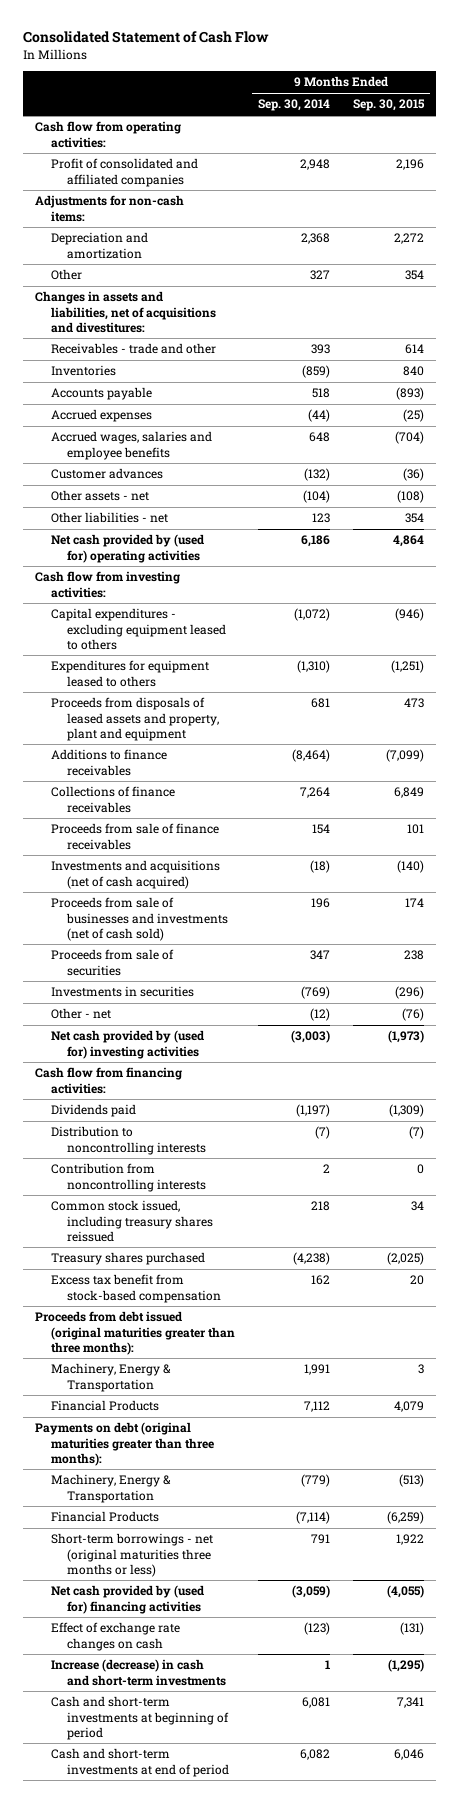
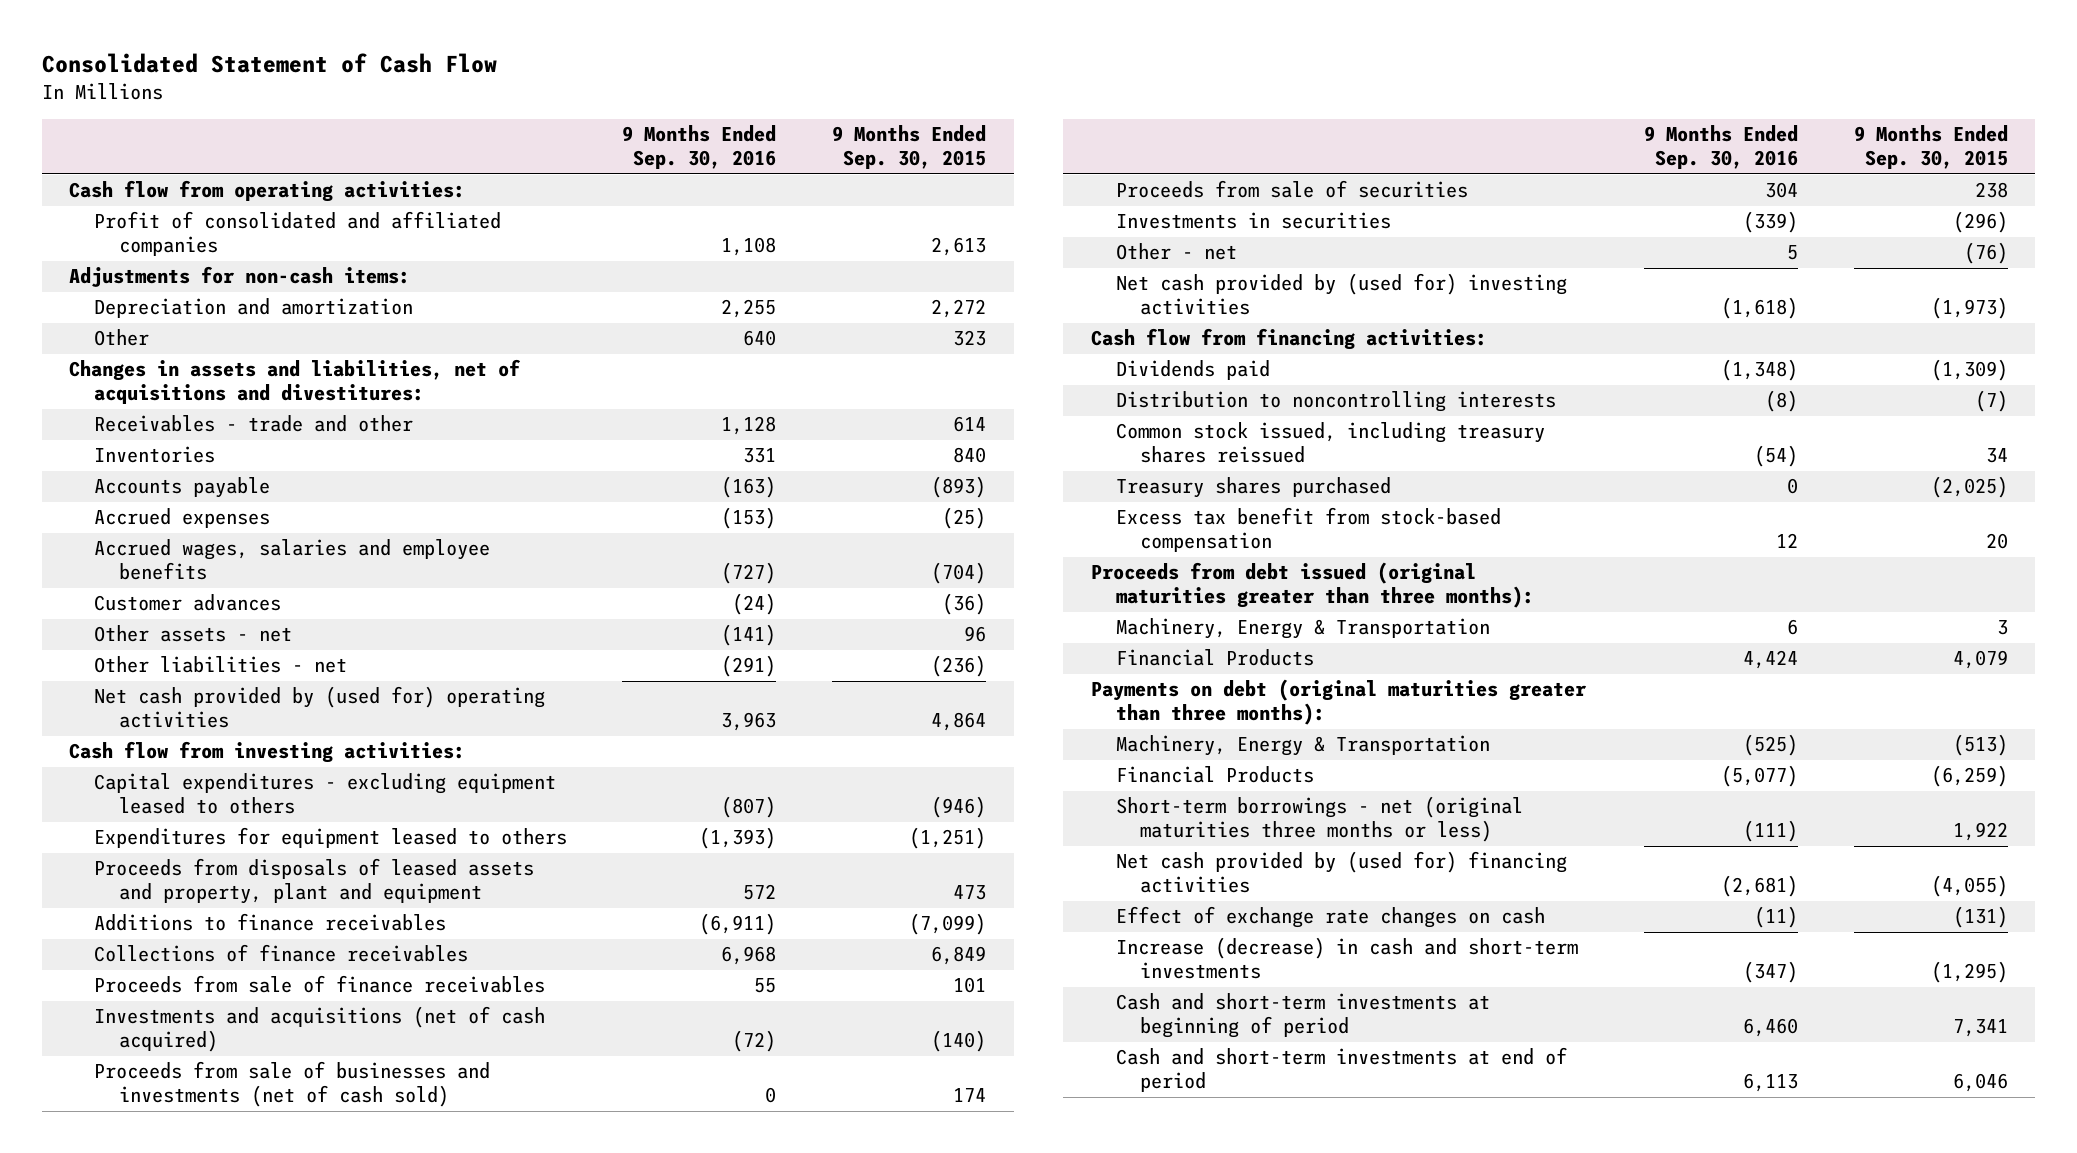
[258,99,331,112] Sep. 30, 2014 -> none
none -> [622,125,777,170] 9 Months Ended Sep. 30, 2016
[396,159,425,171] 2,196 -> [930,237,986,257] 2,613
[405,270,425,281] 354 -> [952,330,986,347] 323
[397,490,425,504] (108) -> [963,626,986,643] 96
[405,513,425,524] 354 -> [930,655,986,678] (236)
[51,1163,207,1192] Contribution from noncontrolling interests -> none

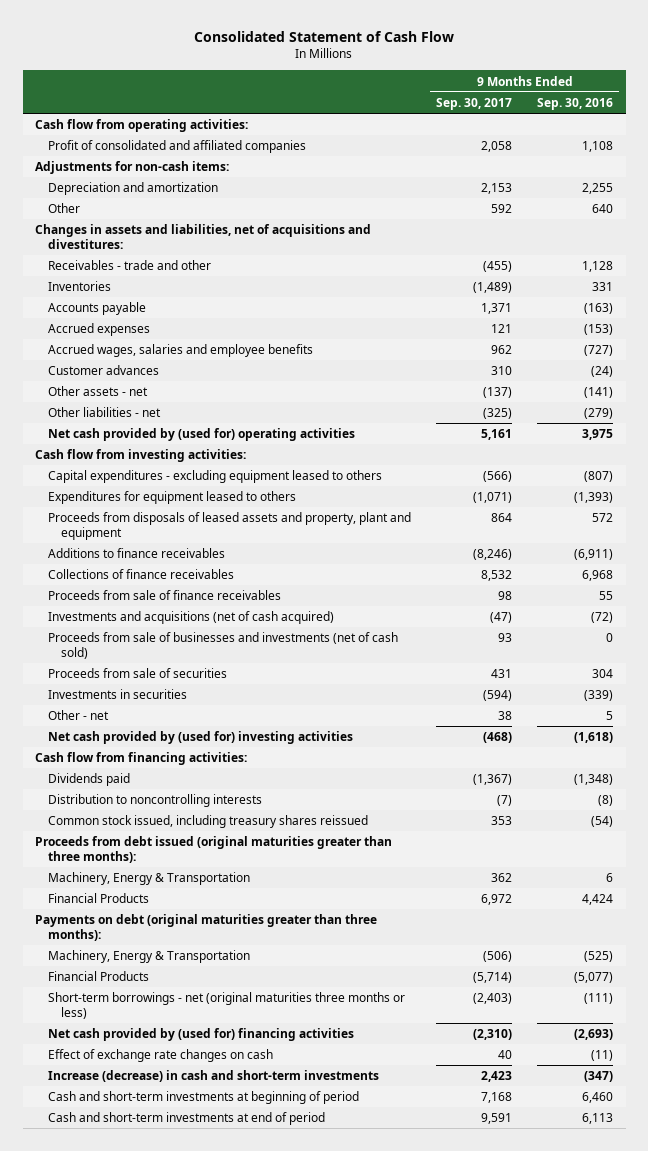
[831,125,986,170] 9 Months Ended Sep. 30, 2015 -> none
none -> [436,98,513,111] Sep. 30, 2017
[721,655,777,678] (291) -> [584,408,614,420] (279)
[721,712,777,732] 3,963 -> [582,429,614,441] 3,975
[1115,477,1391,499] Treasury shares purchased -> none
[1115,507,1501,553] Excess tax benefit from stock-based compensation -> none
[1721,875,1799,898] (2,681) -> [574,1029,614,1041] (2,693)

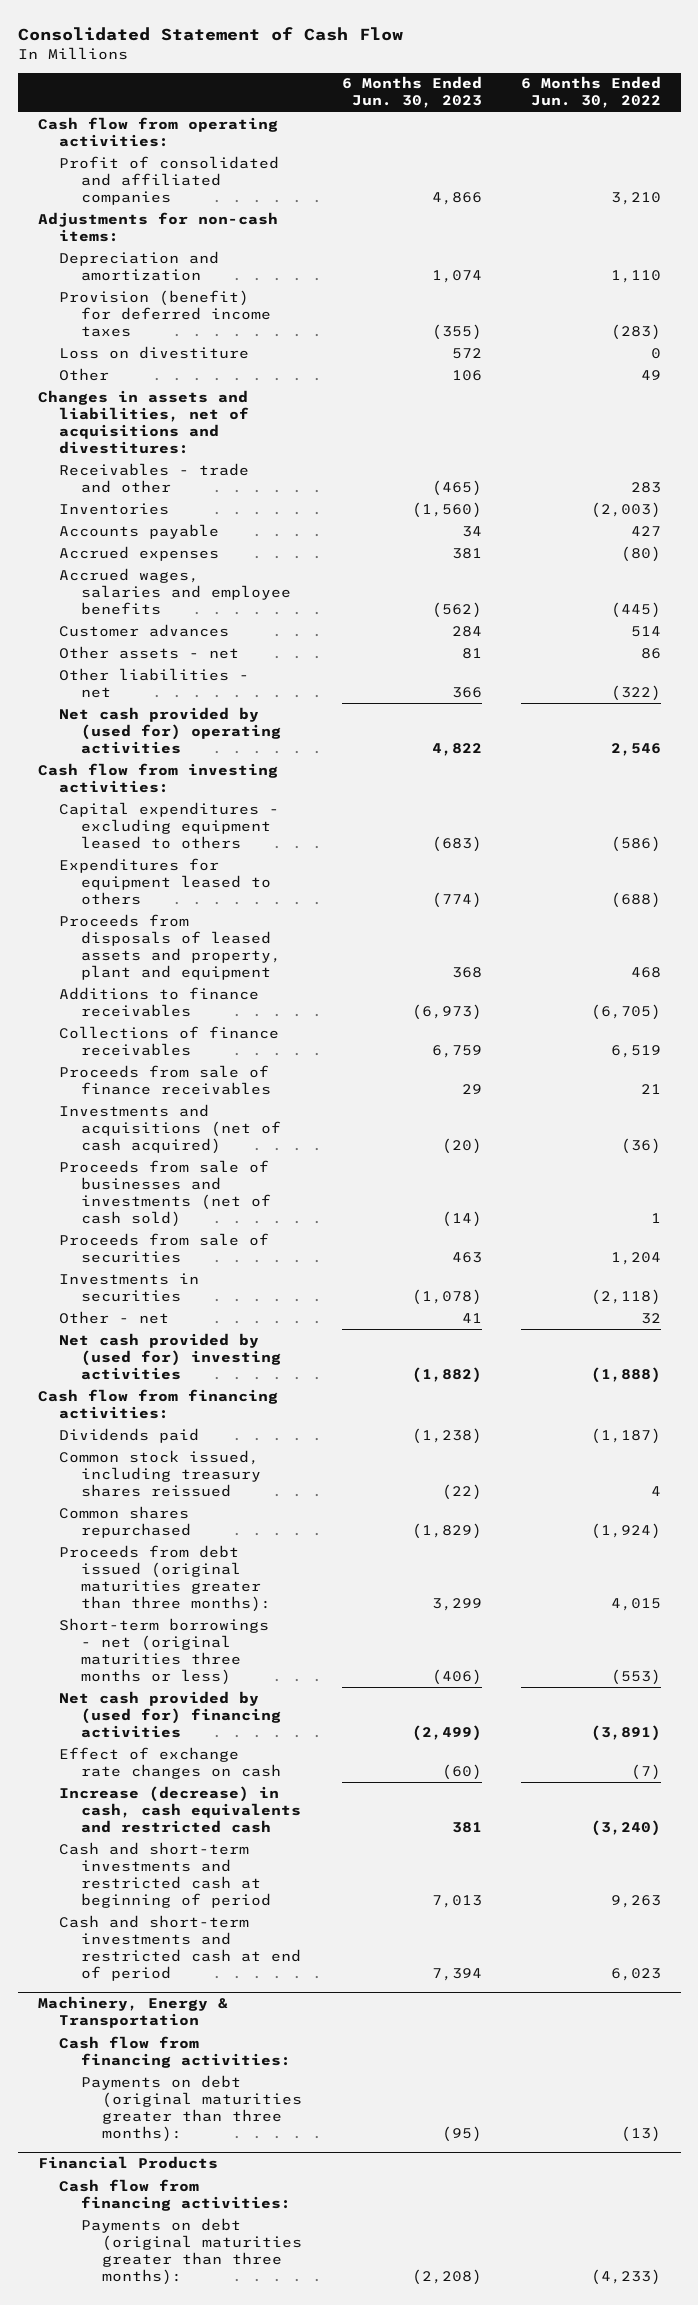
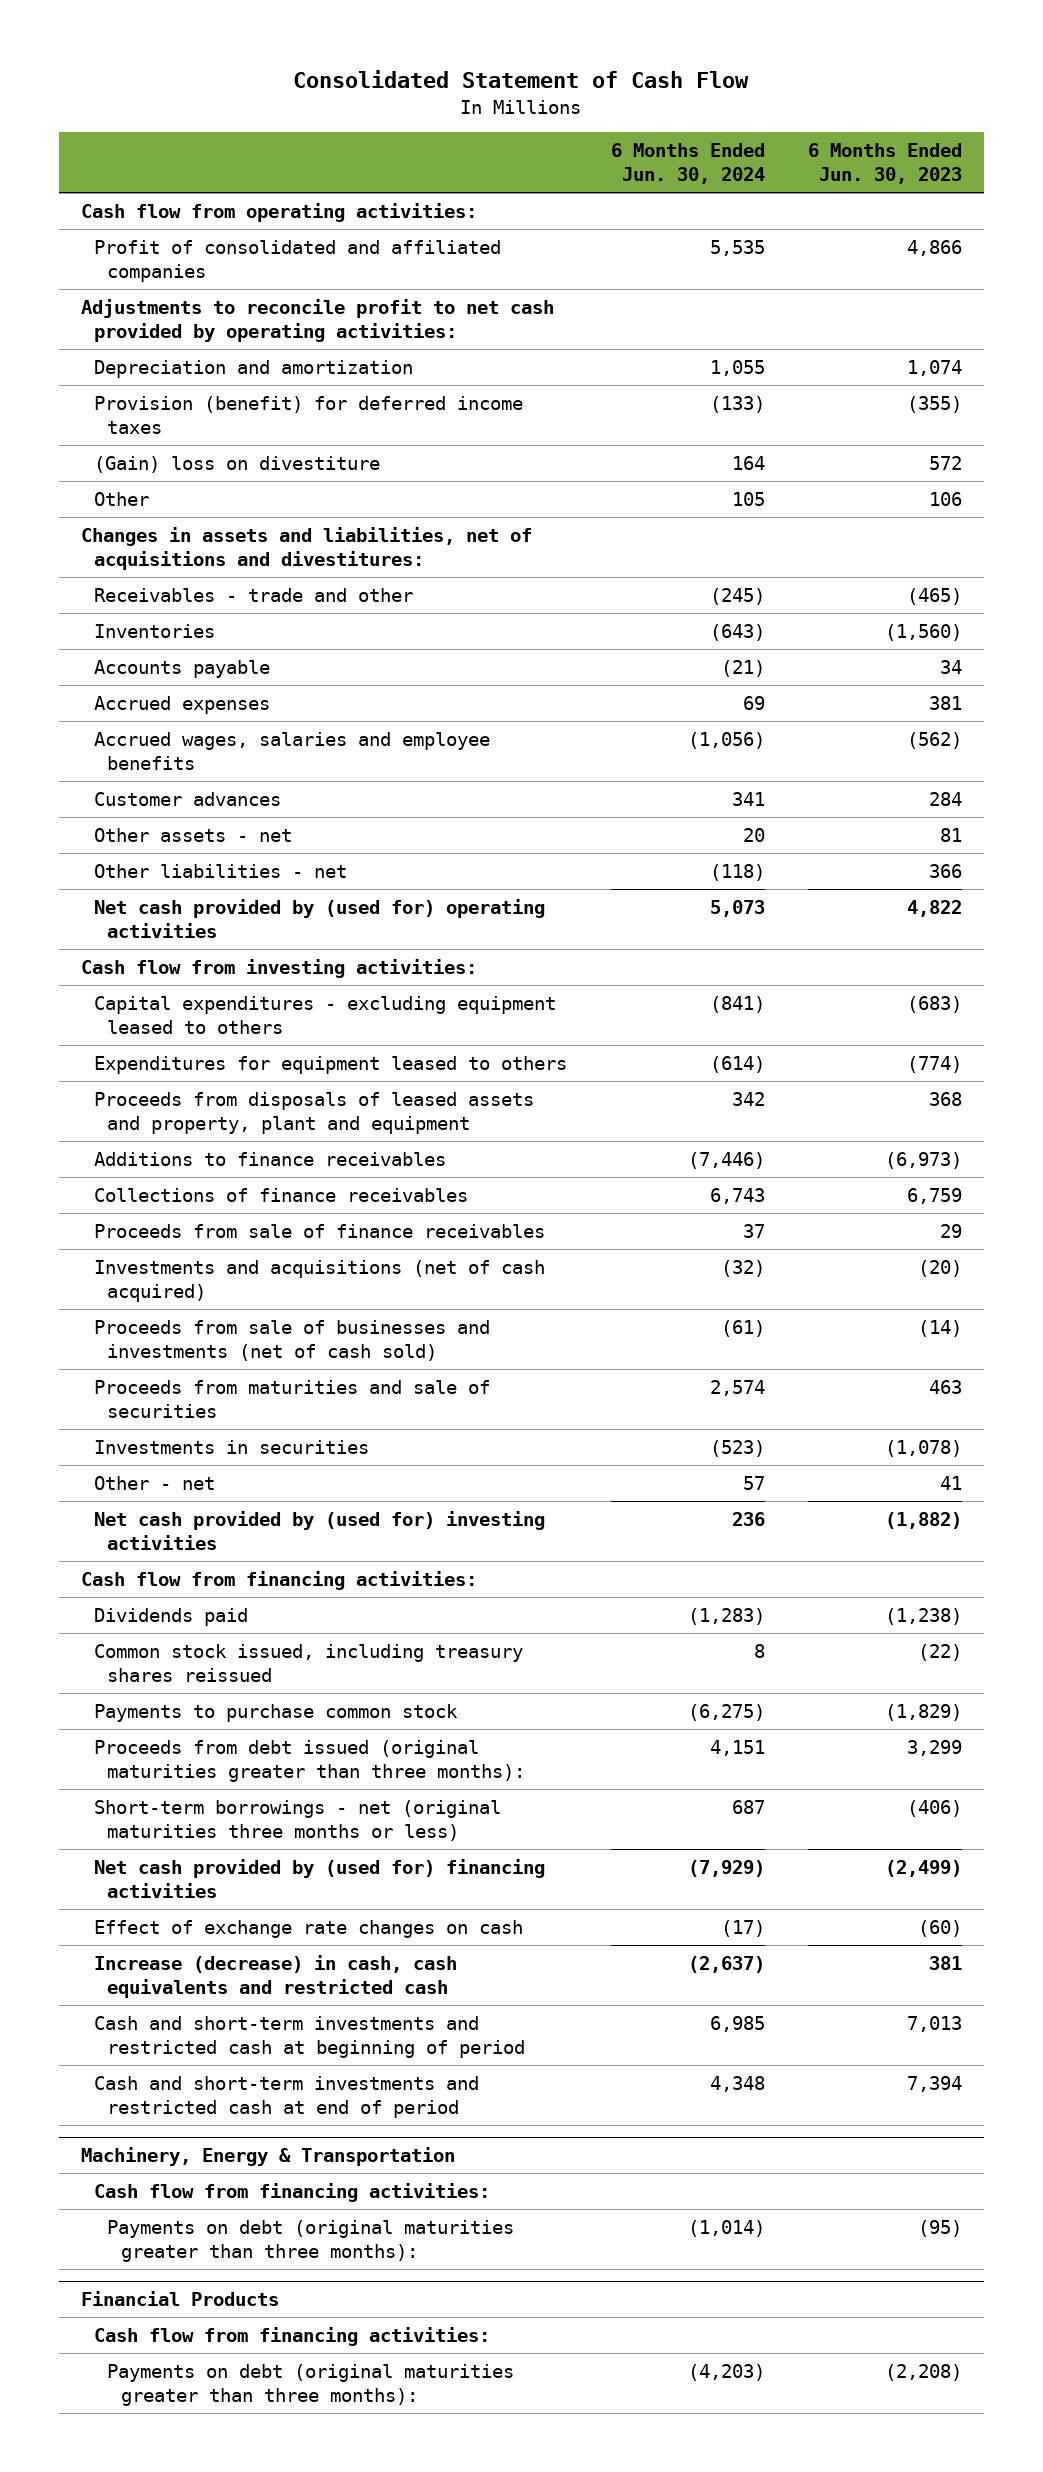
[520,76,661,109] 6 Months Ended Jun. 30, 2022 -> none
none -> [610,142,765,185] 6 Months Ended Jun. 30, 2024
[37,211,278,242] Adjustments for non-cash items: -> [80,298,554,342] Adjustments to reconcile profit to net cash provided by operating activities:
[59,345,250,359] Loss on divestiture -> [94,455,381,473] (Gain) loss on divestiture
[59,1232,270,1263] Proceeds from sale of securities -> [94,1379,491,1418] Proceeds from maturities and sale of securities
[59,1505,191,1538] Common shares repurchased -> [94,1703,459,1722] Payments to purchase common stock

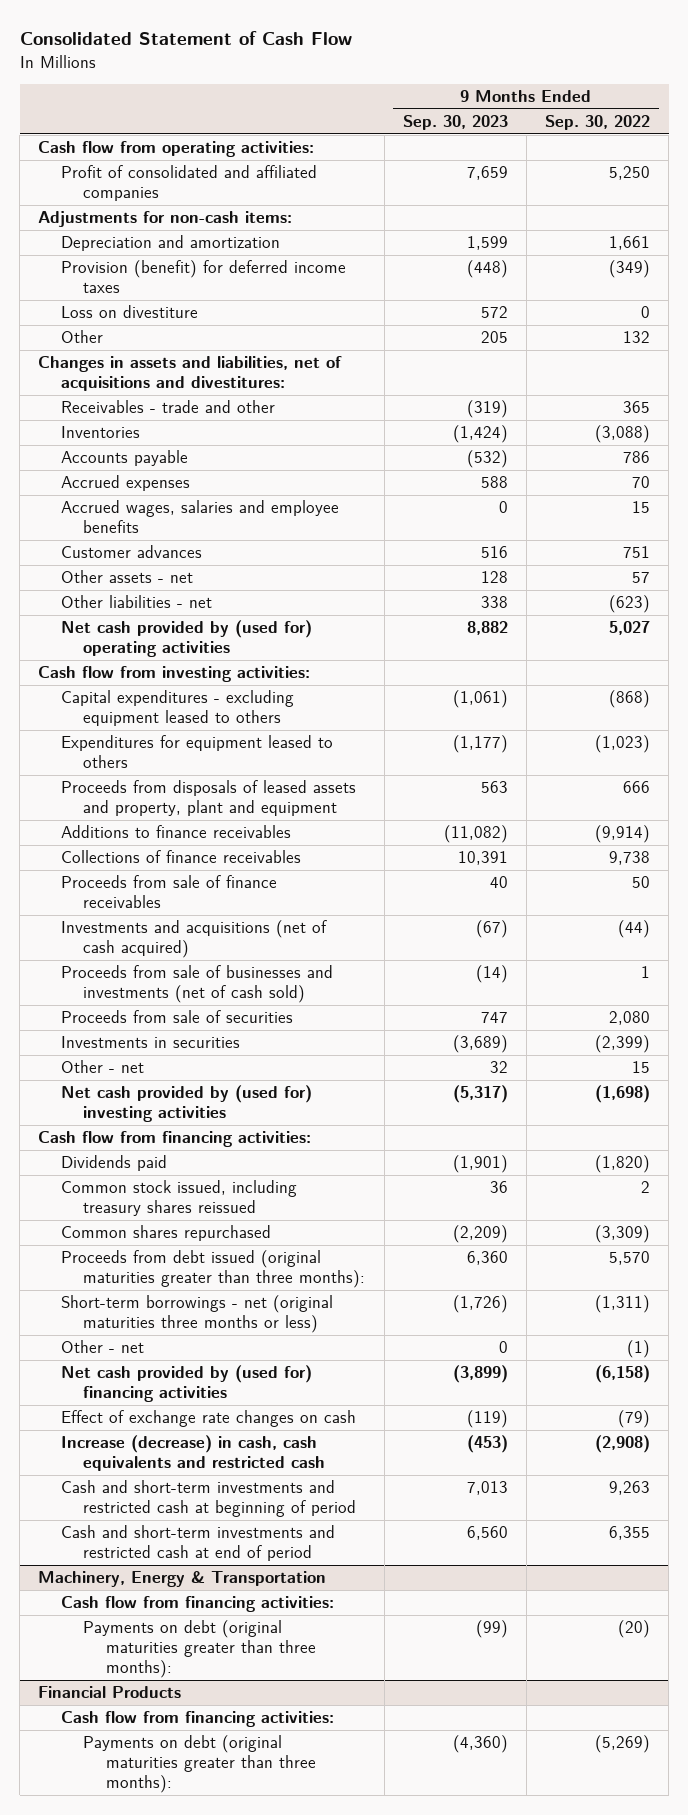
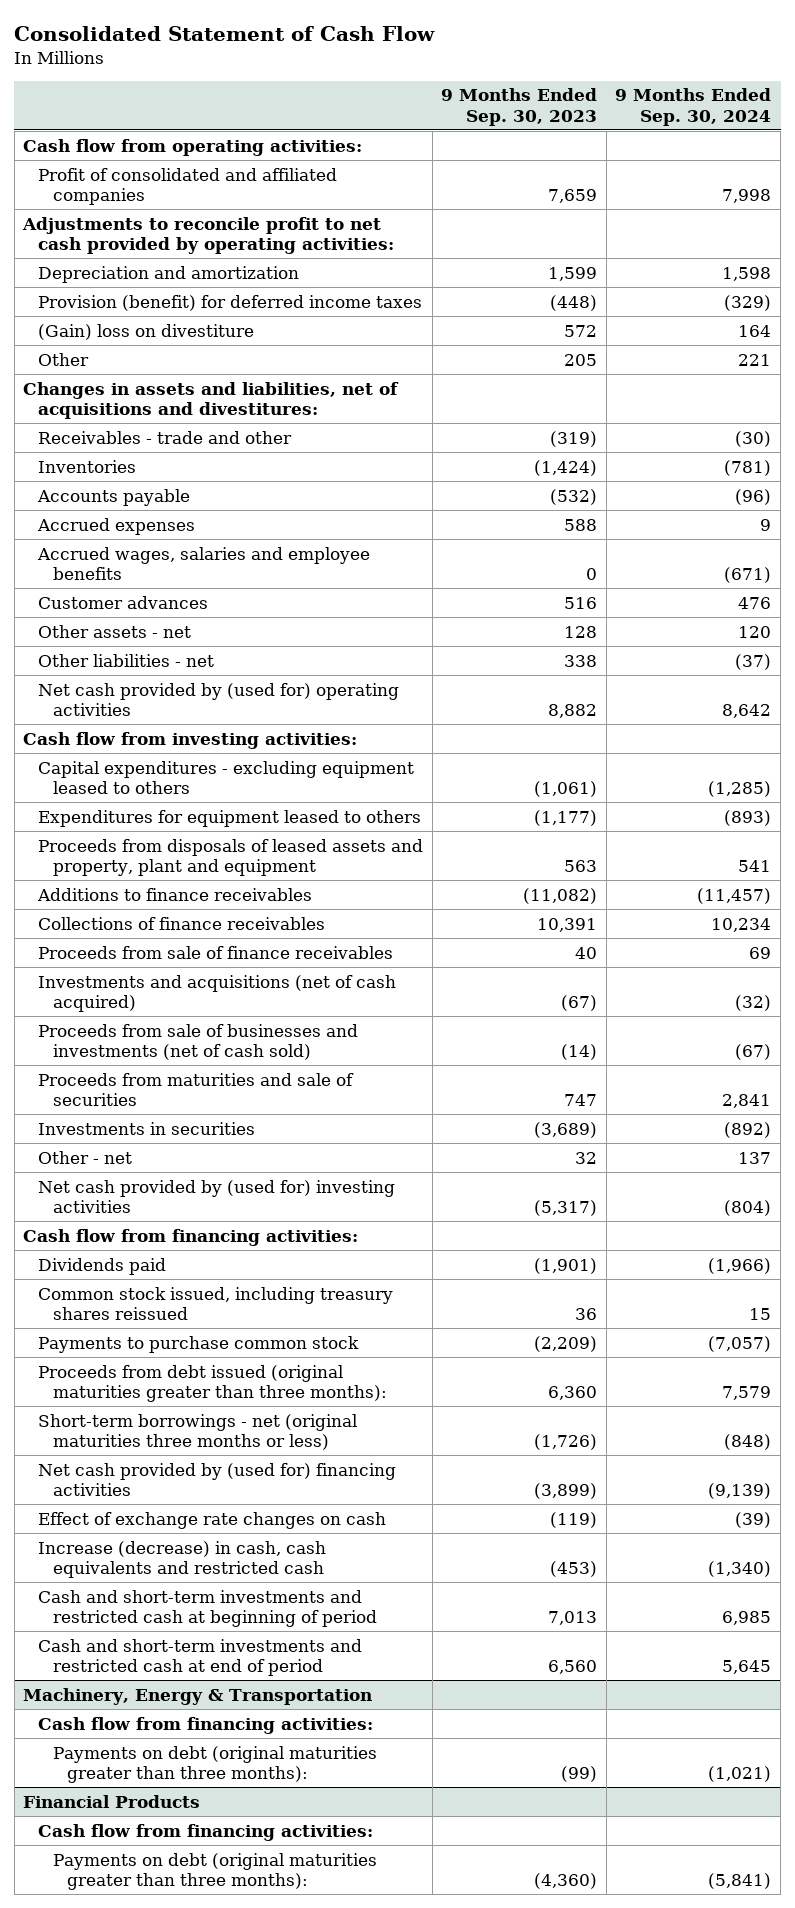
[545,115,651,131] Sep. 30, 2022 -> none
none -> [615,88,772,126] 9 Months Ended Sep. 30, 2024
[38,211,293,228] Adjustments for non-cash items: -> [22,216,395,254] Adjustments to reconcile profit to net cash provided by operating activities:
[60,305,198,319] Loss on divestiture -> [38,323,255,340] (Gain) loss on divestiture
[60,1010,293,1024] Proceeds from sale of securities -> [38,1072,355,1106] Proceeds from maturities and sale of securities
[60,1225,271,1242] Common shares repurchased -> [38,1335,360,1353] Payments to purchase common stock
[60,1340,144,1354] Other - net -> none

